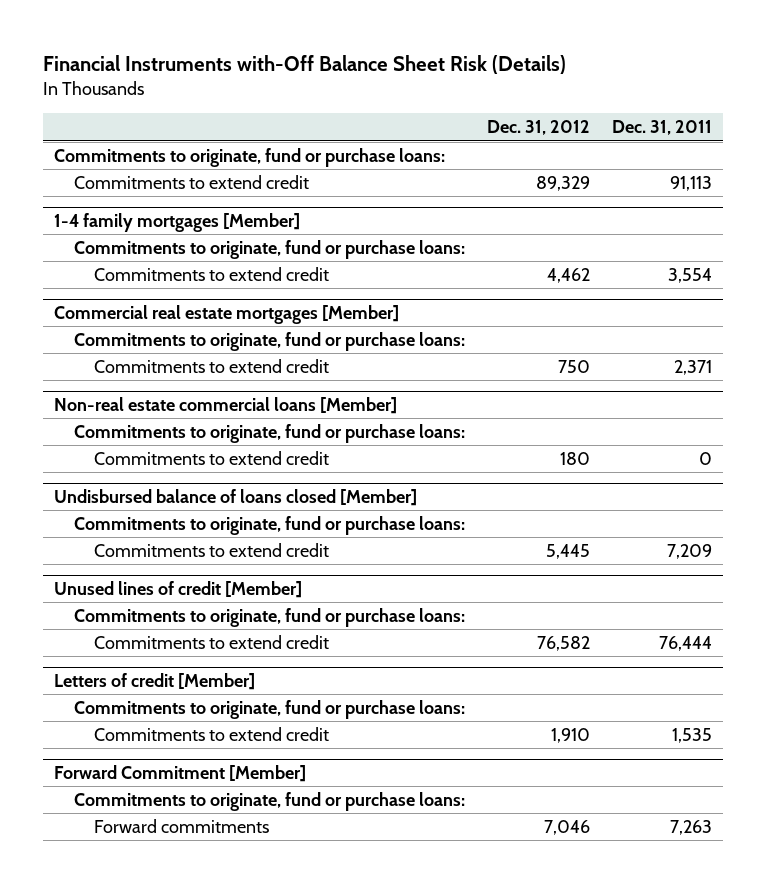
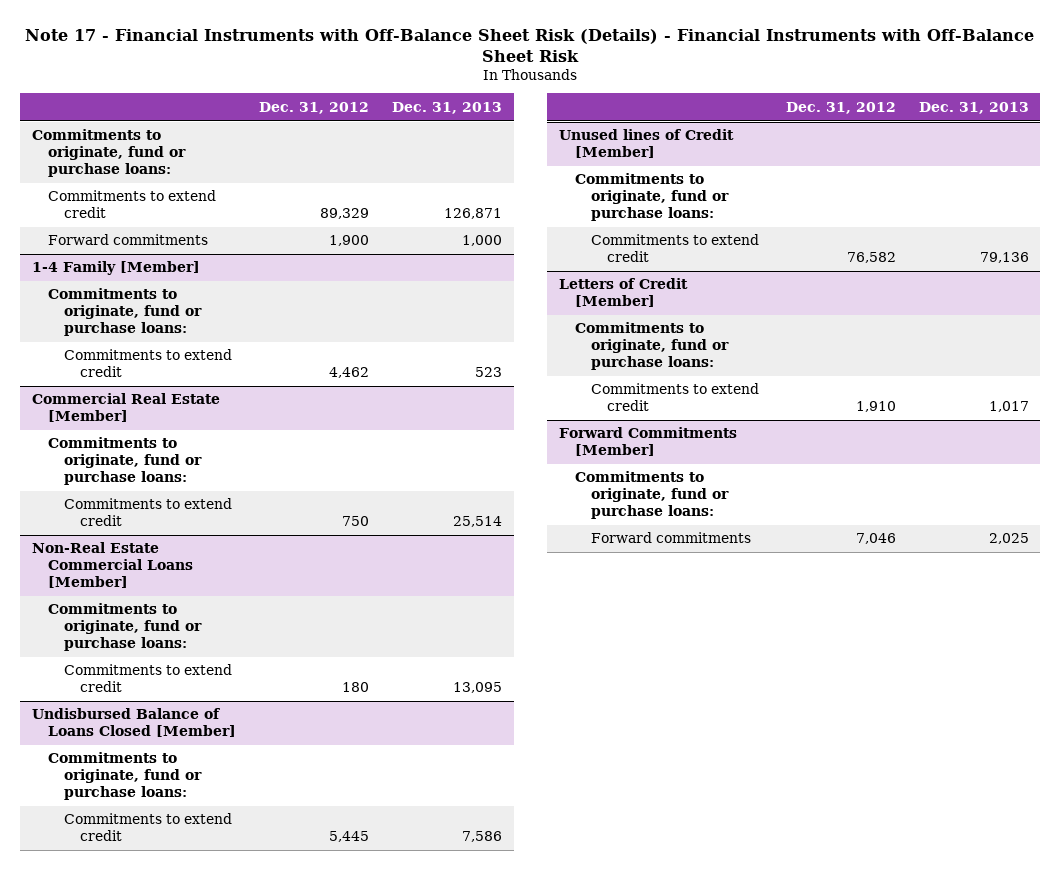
[42,54,566,74] Financial Instruments with-Off Balance Sheet Risk (Details) -> [25,29,1035,62] Note 17 - Financial Instruments with Off-Balance Sheet Risk (Details) - Financial Instruments with Off-Balance Sheet Risk
[612,120,713,136] Dec. 31, 2011 -> none
none -> [392,101,503,114] Dec. 31, 2013
none -> [47,234,208,246] Forward commitments
[54,213,301,233] 1-4 family mortgages [Member] -> [31,261,200,276] 1-4 Family [Member]
[54,305,400,325] Commercial real estate mortgages [Member] -> [31,393,220,423] Commercial Real Estate [Member]
[54,397,398,415] Non-real estate commercial loans [Member] -> [31,542,193,589] Non-Real Estate Commercial Loans [Member]
[54,489,418,507] Undisbursed balance of loans closed [Member] -> [31,708,236,738] Undisbursed Balance of Loans Closed [Member]
[54,581,303,599] Unused lines of credit [Member] -> [558,129,734,159] Unused lines of Credit [Member]
[54,673,256,691] Letters of credit [Member] -> [558,278,688,308] Letters of Credit [Member]
[54,765,307,783] Forward Commitment [Member] -> [558,427,737,457] Forward Commitments [Member]

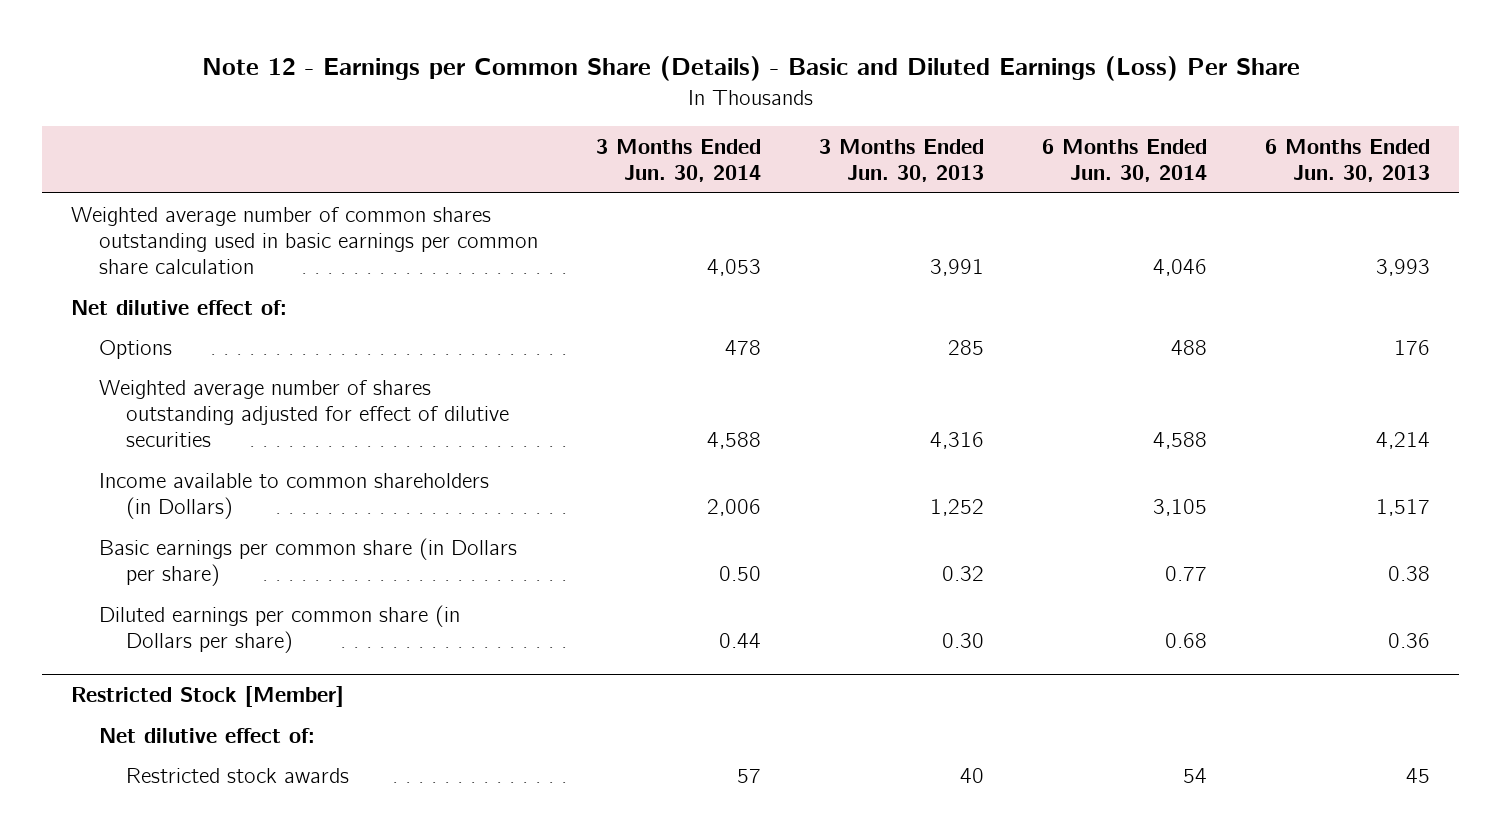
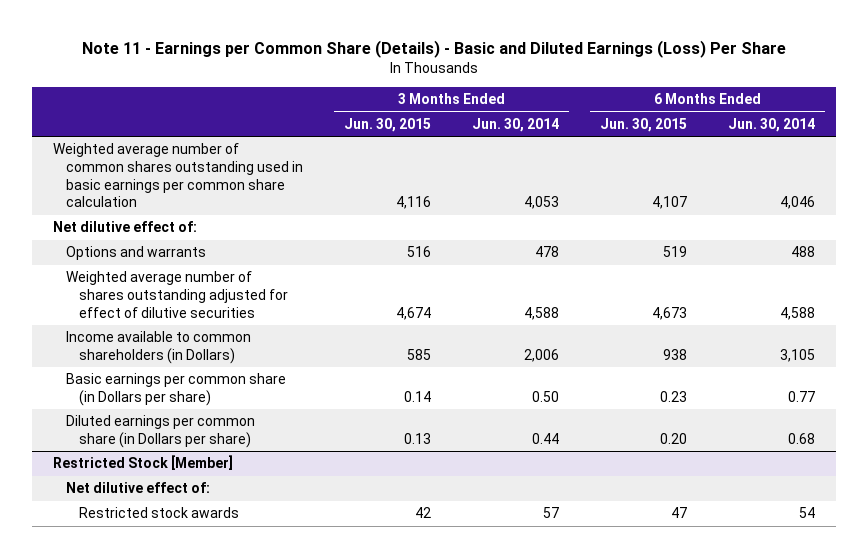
[201,56,1300,82] Note 12 - Earnings per Common Share (Details) - Basic and Diluted Earnings (Loss) Per Share -> [82,40,787,59] Note 11 - Earnings per Common Share (Details) - Basic and Diluted Earnings (Loss) Per Share
[818,138,984,183] 3 Months Ended Jun. 30, 2013 -> none
[1265,138,1431,183] 6 Months Ended Jun. 30, 2013 -> none
none -> [344,117,432,132] Jun. 30, 2015
none -> [600,117,688,132] Jun. 30, 2015
[98,339,172,359] Options -> [66,246,207,261] Options and warrants

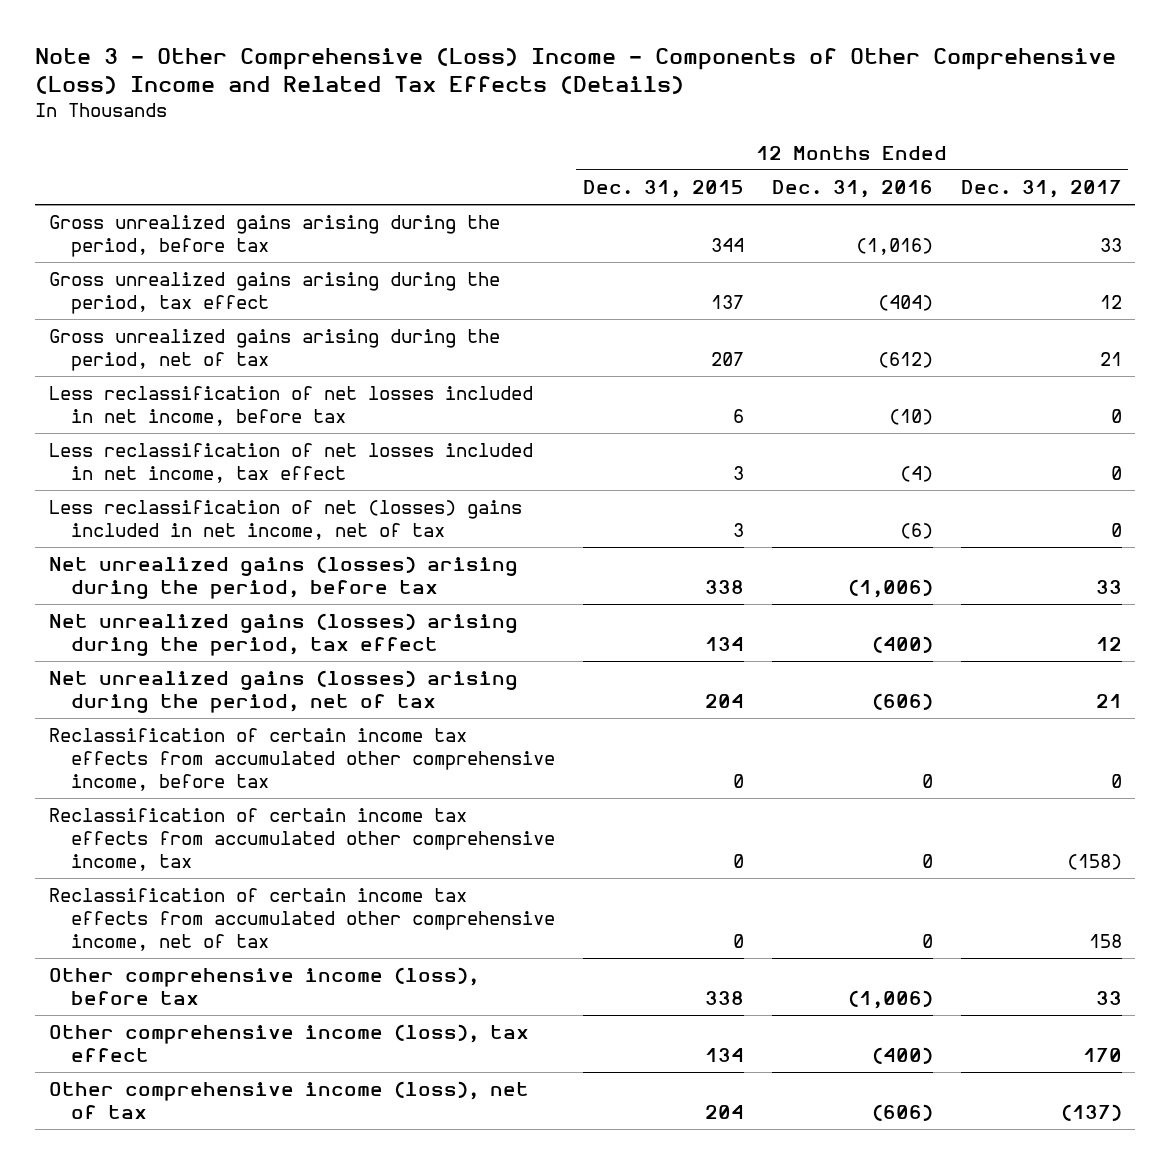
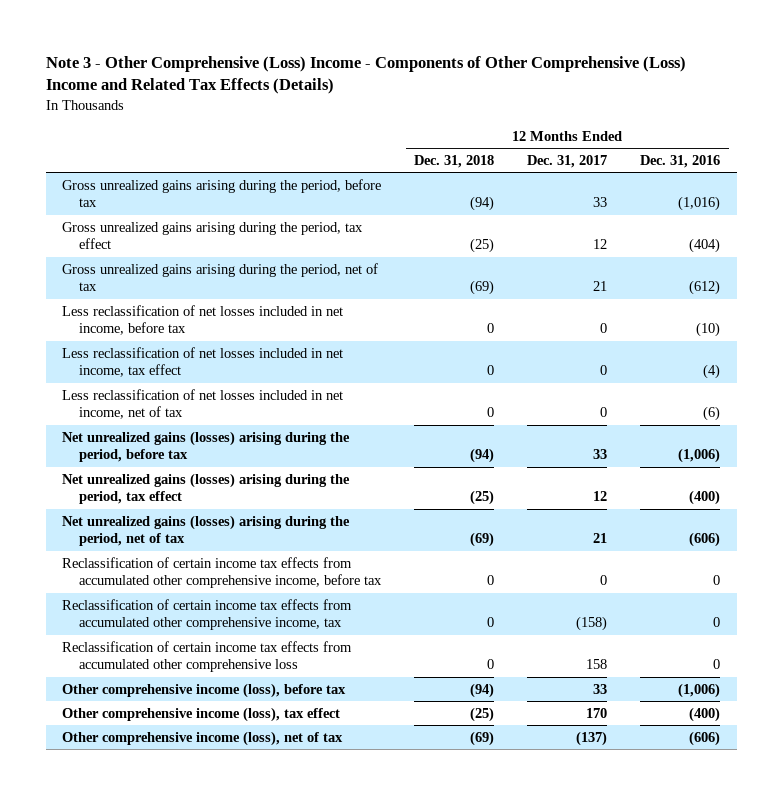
[582,180,744,199] Dec. 31, 2015 -> none
none -> [414,154,495,168] Dec. 31, 2018
[49,500,523,540] Less reclassification of net (losses) gains included in net income, net of tax -> [62,388,344,420] Less reclassification of net losses included in net income, net of tax
[49,888,556,951] Reclassification of certain income tax effects from accumulated other comprehensive income, net of tax -> [62,640,353,673] Reclassification of certain income tax effects from accumulated other comprehensive loss

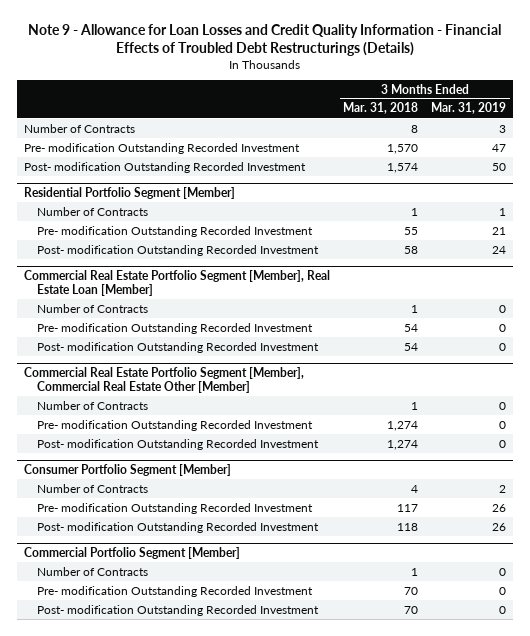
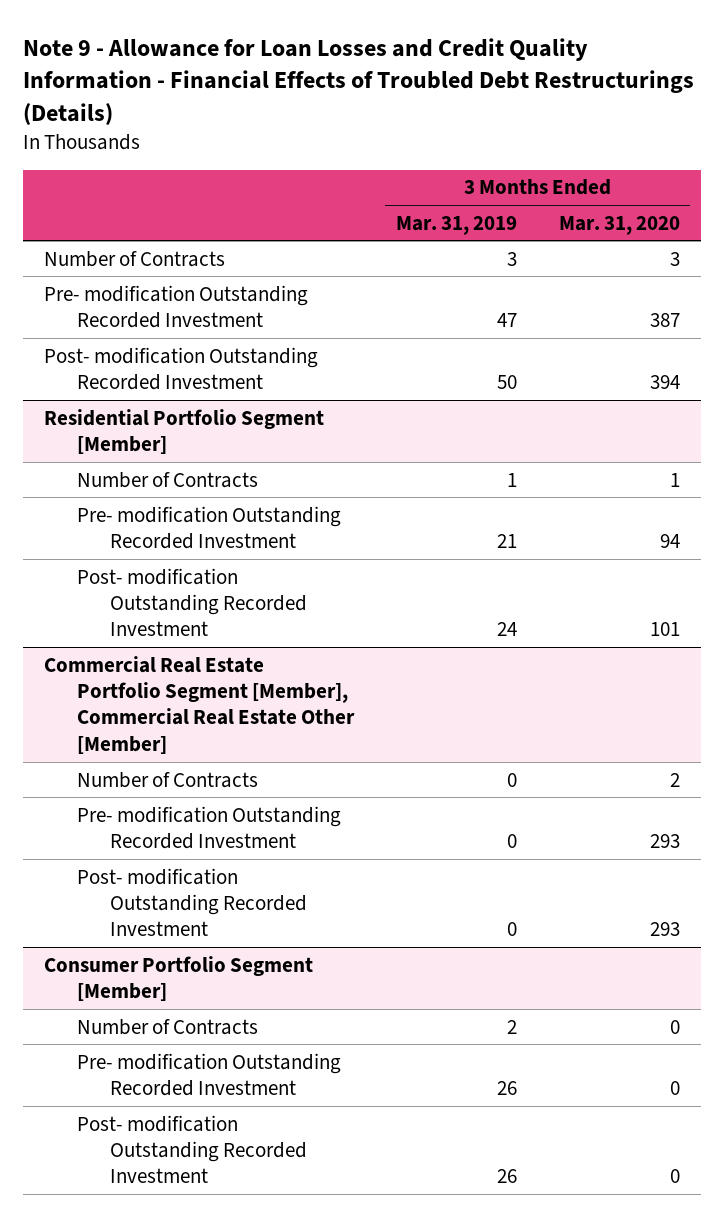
[343,102,419,115] Mar. 31, 2018 -> none
none -> [558,215,680,235] Mar. 31, 2020
[23,269,330,297] Commercial Real Estate Portfolio Segment [Member], Real Estate Loan [Member] -> none
[37,303,149,313] Number of Contracts -> none
[37,322,314,334] Pre- modification Outstanding Recorded Investment -> none
[37,341,320,353] Post- modification Outstanding Recorded Investment -> none
[23,546,240,559] Commercial Portfolio Segment [Member] -> none
[37,566,149,576] Number of Contracts -> none
[37,585,314,597] Pre- modification Outstanding Recorded Investment -> none
[37,604,320,616] Post- modification Outstanding Recorded Investment -> none

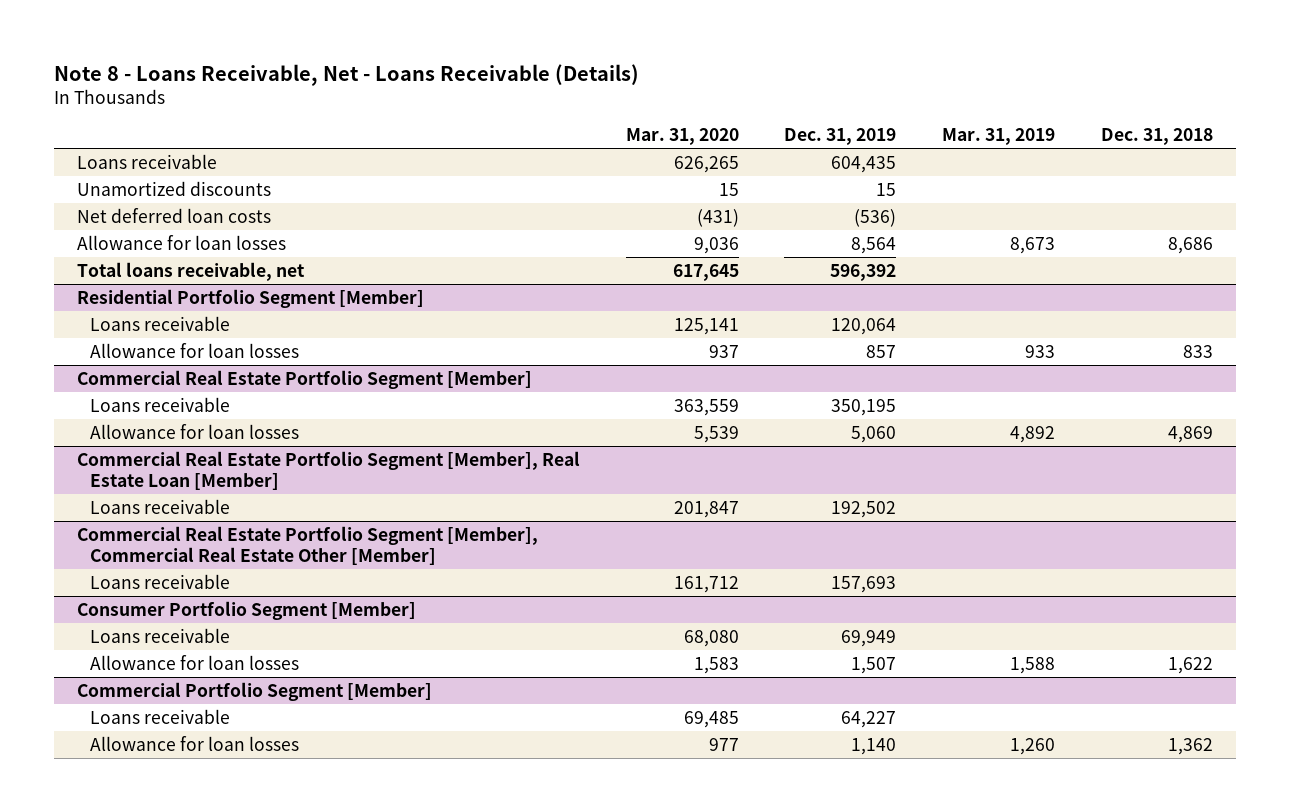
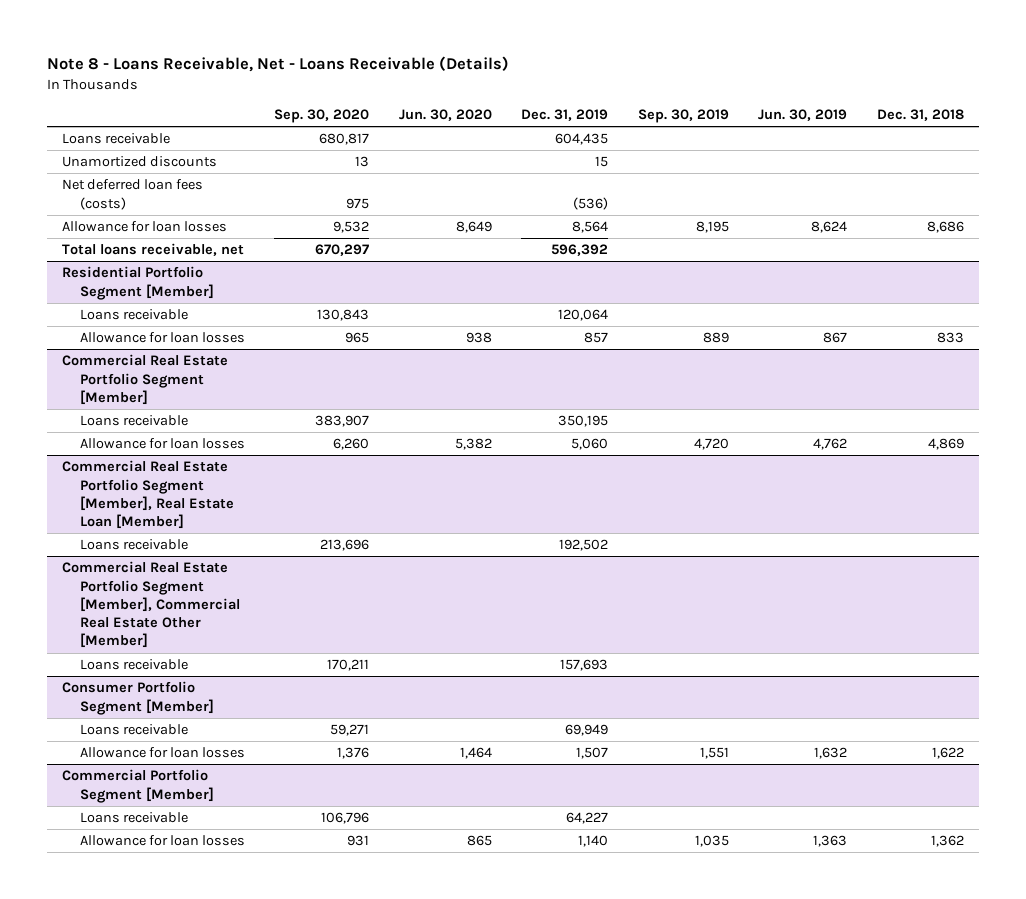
[625,128,739,146] Mar. 31, 2020 -> none
[942,128,1056,146] Mar. 31, 2019 -> none
none -> [274,109,370,124] Sep. 30, 2020
none -> [398,109,492,122] Jun. 30, 2020
none -> [637,109,729,124] Sep. 30, 2019
none -> [758,109,848,122] Jun. 30, 2019
[76,207,271,223] Net deferred loan costs -> [61,179,203,210] Net deferred loan fees (costs)

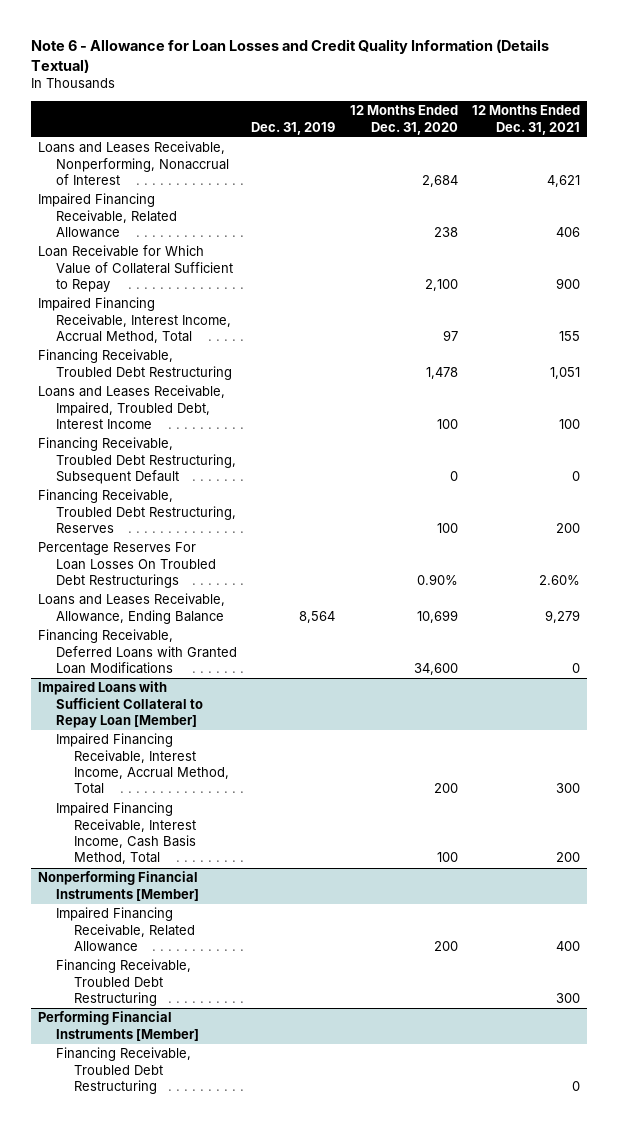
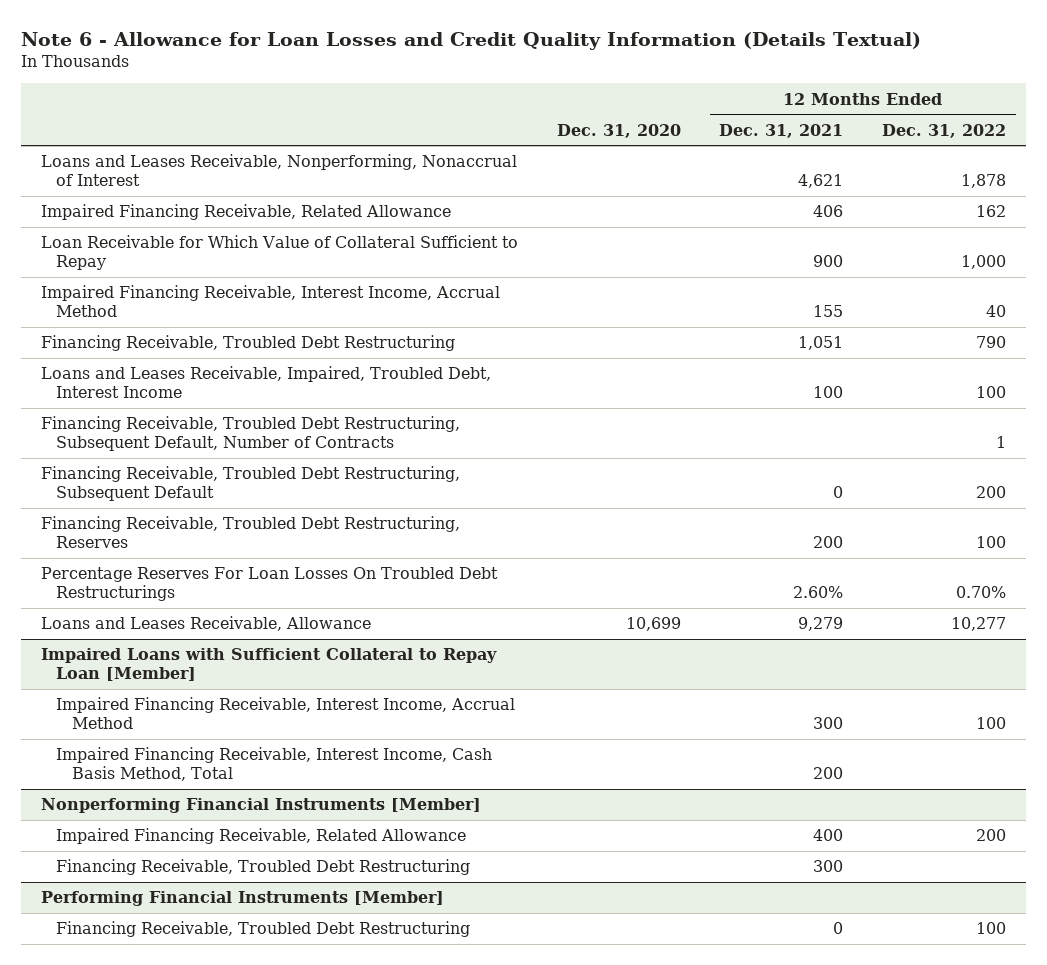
[251,121,336,135] Dec. 31, 2019 -> none
[349,105,458,135] 12 Months Ended Dec. 31, 2020 -> none
none -> [556,123,681,138] Dec. 31, 2020
none -> [882,123,1007,138] Dec. 31, 2022
[38,297,232,344] Impaired Financing Receivable, Interest Income, Accrual Method, Total -> [40,285,500,318] Impaired Financing Receivable, Interest Income, Accrual Method
none -> [40,416,460,452] Financing Receivable, Troubled Debt Restructuring, Subsequent Default, Number of Contracts
[38,629,238,675] Financing Receivable, Deferred Loans with Granted Loan Modifications -> none
[38,593,226,624] Loans and Leases Receivable, Allowance, Ending Balance -> [40,616,371,632] Loans and Leases Receivable, Allowance
[56,733,230,795] Impaired Financing Receivable, Interest Income, Accrual Method, Total -> [56,697,516,730] Impaired Financing Receivable, Interest Income, Accrual Method

